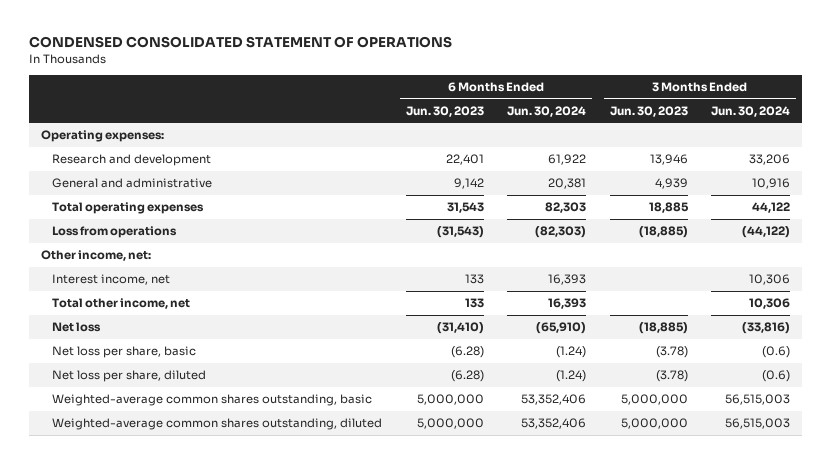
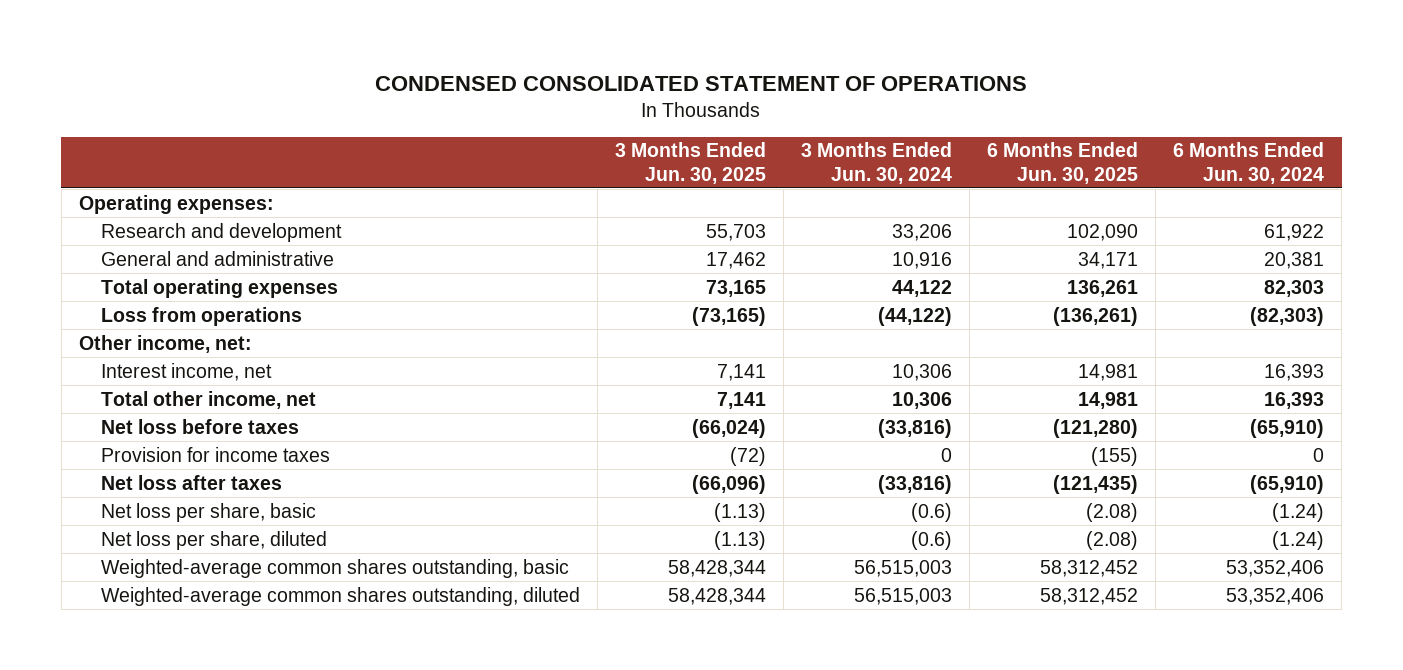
[405,105,484,117] Jun. 30, 2023 -> none
[609,105,688,117] Jun. 30, 2023 -> none
none -> [615,142,767,184] 3 Months Ended Jun. 30, 2025
none -> [987,142,1139,184] 6 Months Ended Jun. 30, 2025
none -> [101,418,300,434] Net loss before taxes
none -> [101,446,331,462] Provision for income taxes
[51,322,101,333] Net loss -> [101,474,283,490] Net loss after taxes

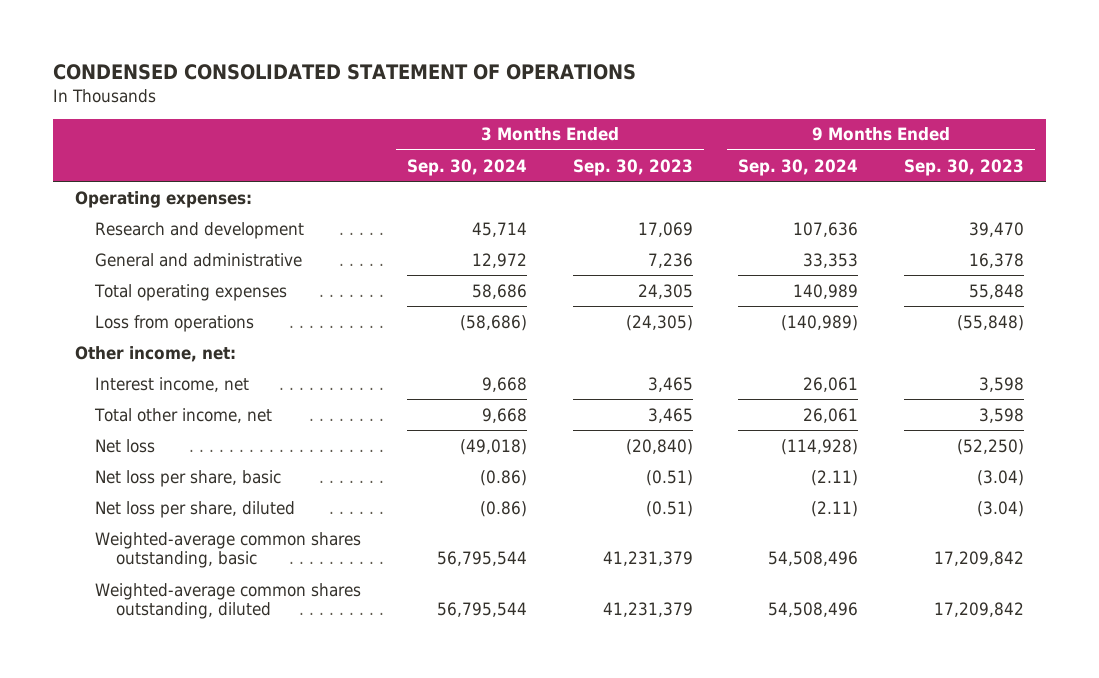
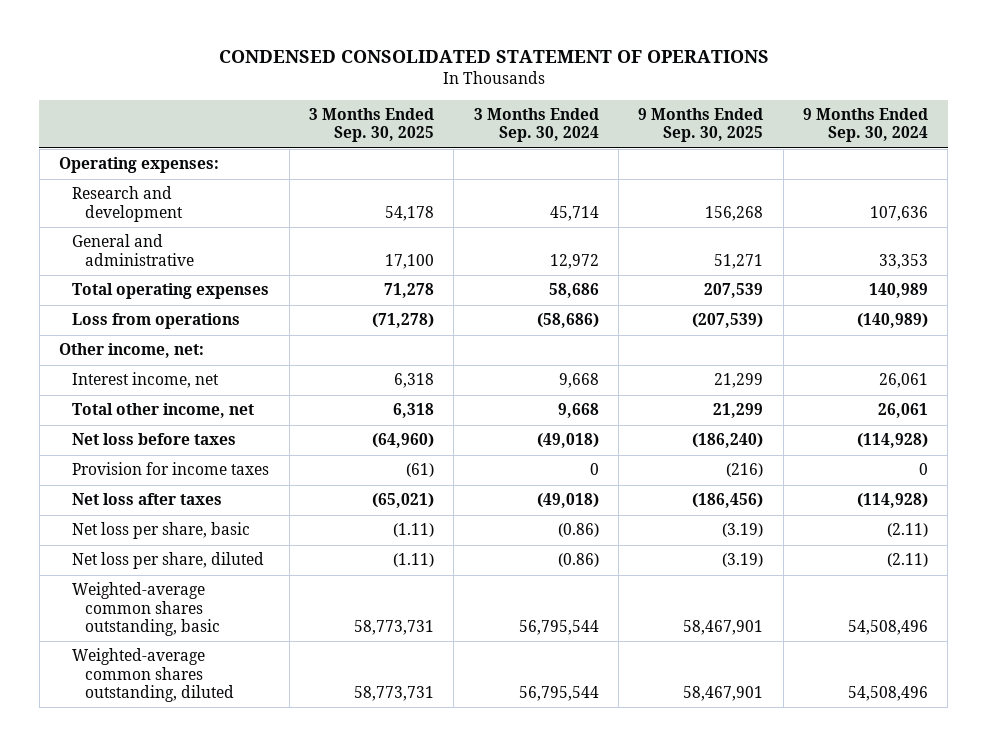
[572,158,693,176] Sep. 30, 2023 -> none
[903,158,1024,176] Sep. 30, 2023 -> none
none -> [308,108,434,143] 3 Months Ended Sep. 30, 2025
none -> [638,108,764,143] 9 Months Ended Sep. 30, 2025
none -> [72,433,237,446] Net loss before taxes
none -> [72,462,270,476] Provision for income taxes
[95,438,156,453] Net loss -> [72,493,223,506] Net loss after taxes

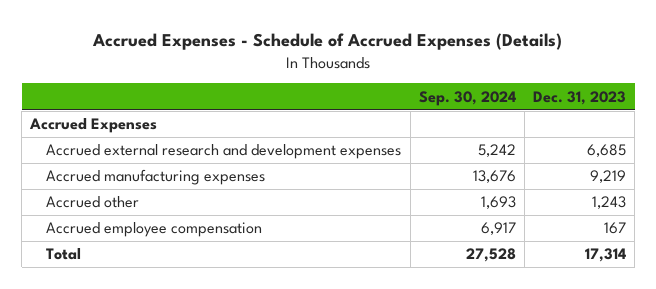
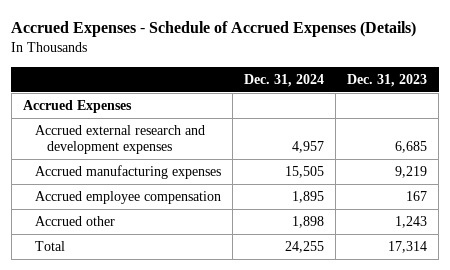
[418,90,516,106] Sep. 30, 2024 -> none
none -> [244,73,325,87] Dec. 31, 2024
[46,196,140,209] Accrued other -> [35,216,116,227] Accrued other

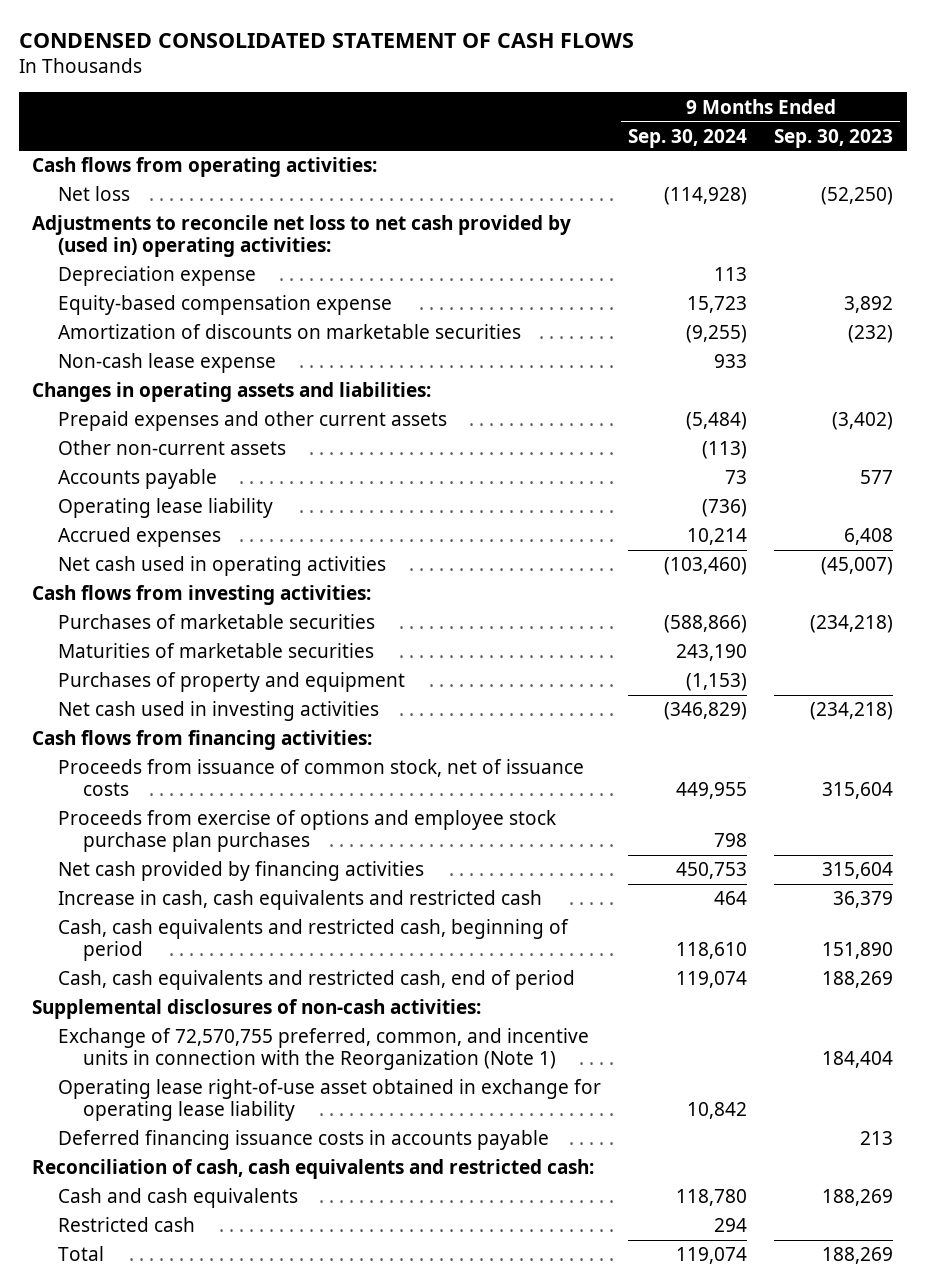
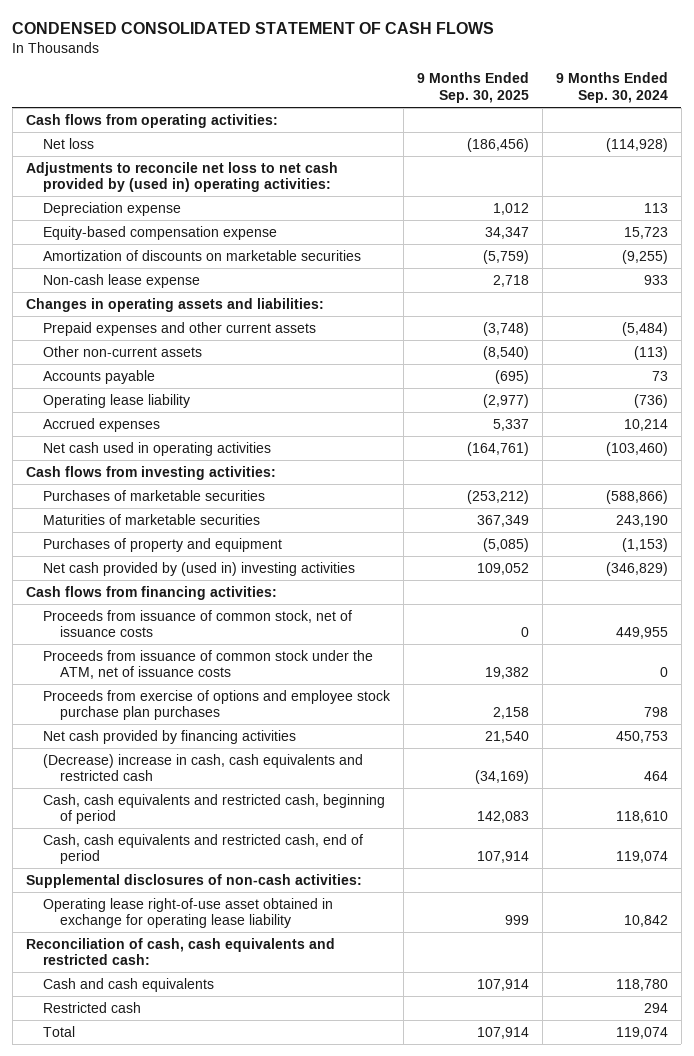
[774,128,894,148] Sep. 30, 2023 -> none
none -> [416,72,529,103] 9 Months Ended Sep. 30, 2025
[57,701,379,722] Net cash used in investing activities -> [42,561,355,576] Net cash provided by (used in) investing activities
none -> [42,649,373,680] Proceeds from issuance of common stock under the ATM, net of issuance costs
[57,890,542,911] Increase in cash, cash equivalents and restricted cash -> [42,753,363,782] (Decrease) increase in cash, cash equivalents and restricted cash
[57,1028,589,1071] Exchange of 72,570,755 preferred, common, and incentive units in connection with the Reorganization (Note 1) -> none
[57,1130,549,1151] Deferred financing issuance costs in accounts payable -> none

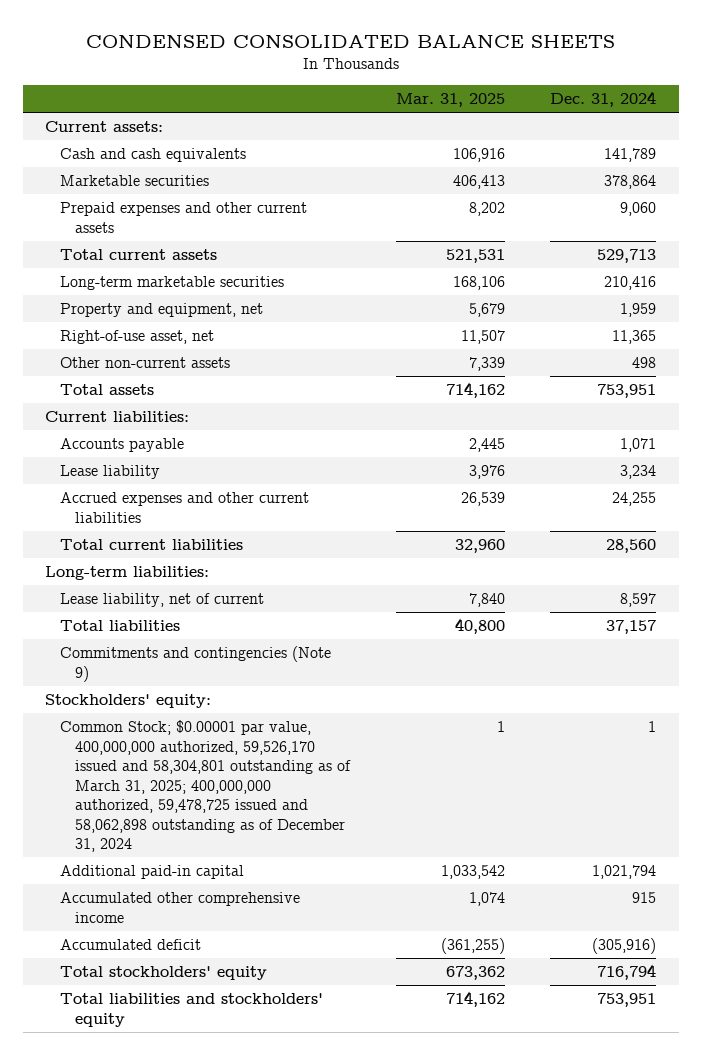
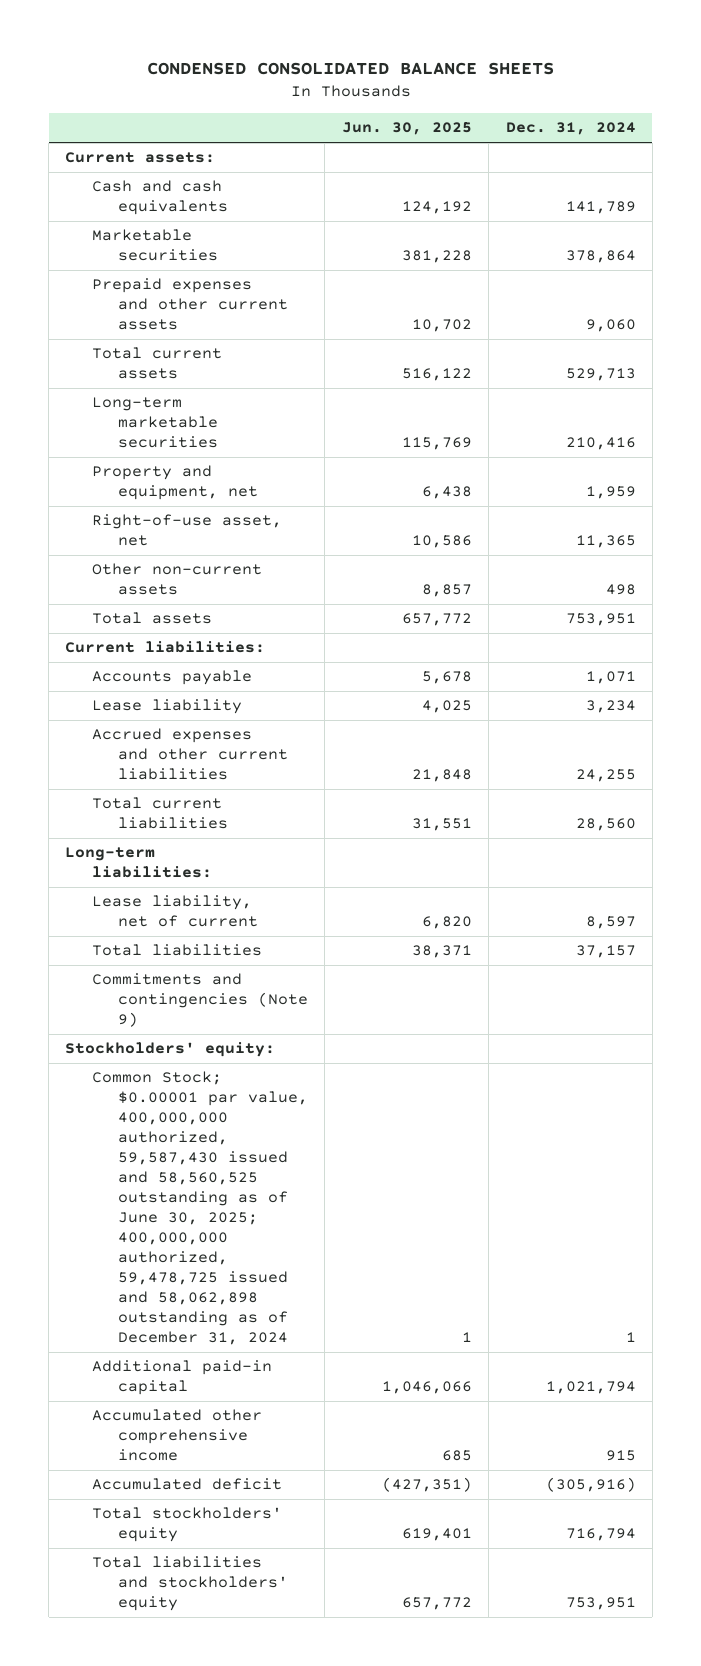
[395,93,505,108] Mar. 31, 2025 -> none
none -> [341,122,472,136] Jun. 30, 2025
[60,720,352,853] Common Stock; $0.00001 par value, 400,000,000 authorized, 59,526,170 issued and 58,304,801 outstanding as of March 31, 2025; 400,000,000 authorized, 59,478,725 issued and 58,062,898 outstanding as of December 31, 2024 -> [91,1071,309,1346] Common Stock; $0.00001 par value, 400,000,000 authorized, 59,587,430 issued and 58,560,525 outstanding as of June 30, 2025; 400,000,000 authorized, 59,478,725 issued and 58,062,898 outstanding as of December 31, 2024

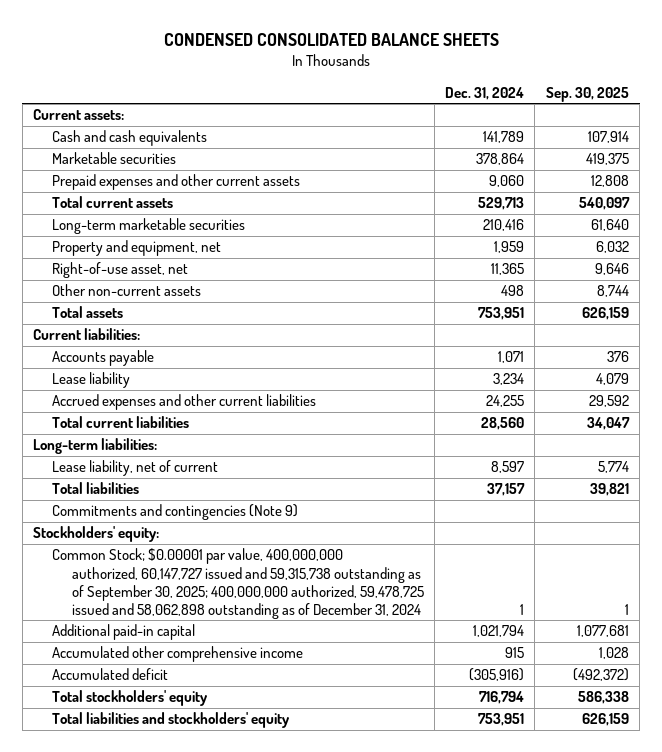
[341,122,472,136] Jun. 30, 2025 -> none
none -> [545,86,629,102] Sep. 30, 2025
[91,1071,309,1346] Common Stock; $0.00001 par value, 400,000,000 authorized, 59,587,430 issued and 58,560,525 outstanding as of June 30, 2025; 400,000,000 authorized, 59,478,725 issued and 58,062,898 outstanding as of December 31, 2024 -> [52,548,424,619] Common Stock; $0.00001 par value, 400,000,000 authorized, 60,147,727 issued and 59,315,738 outstanding as of September 30, 2025; 400,000,000 authorized, 59,478,725 issued and 58,062,898 outstanding as of December 31, 2024

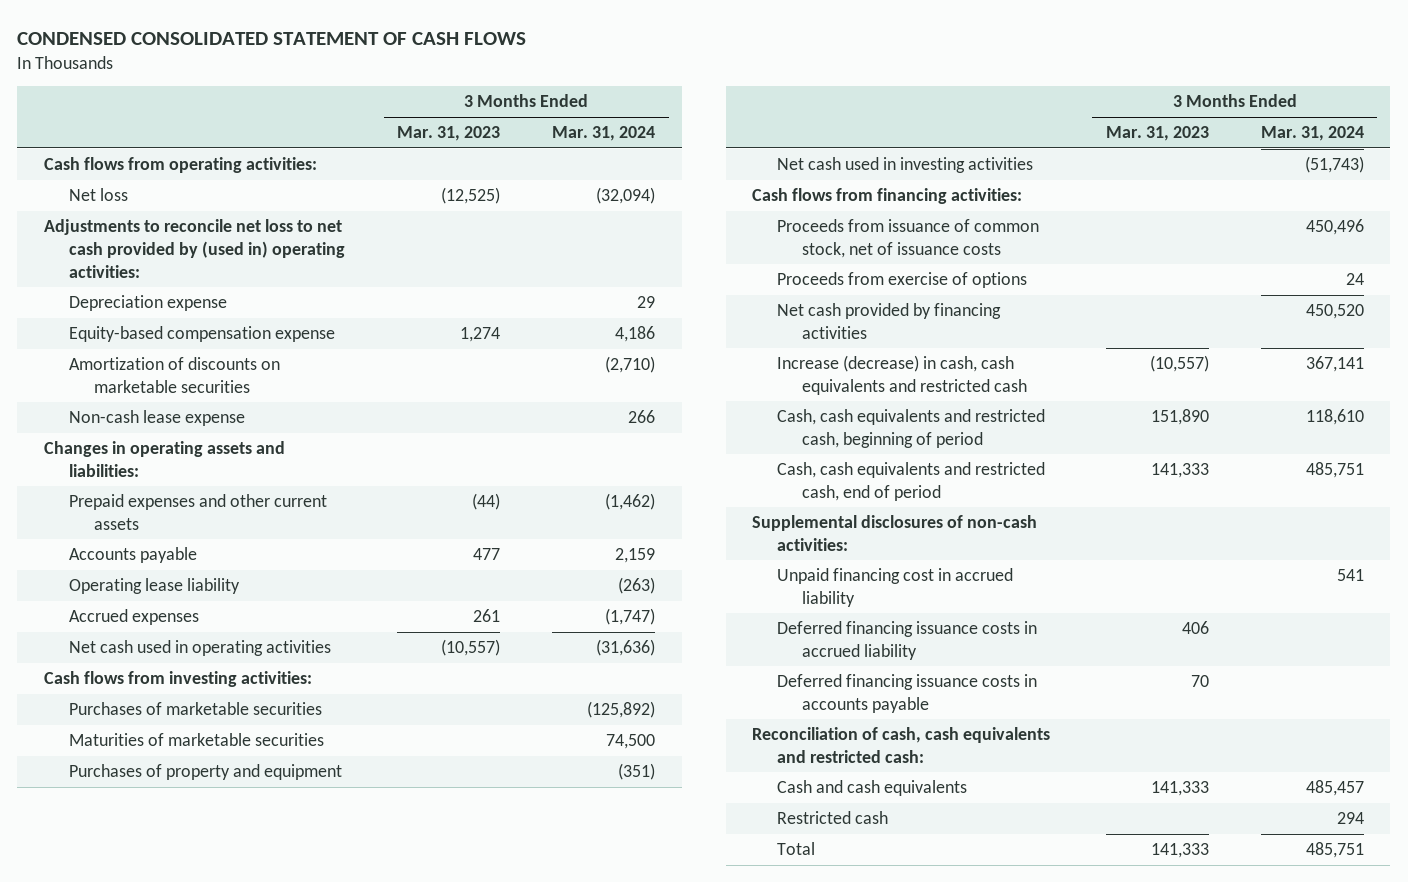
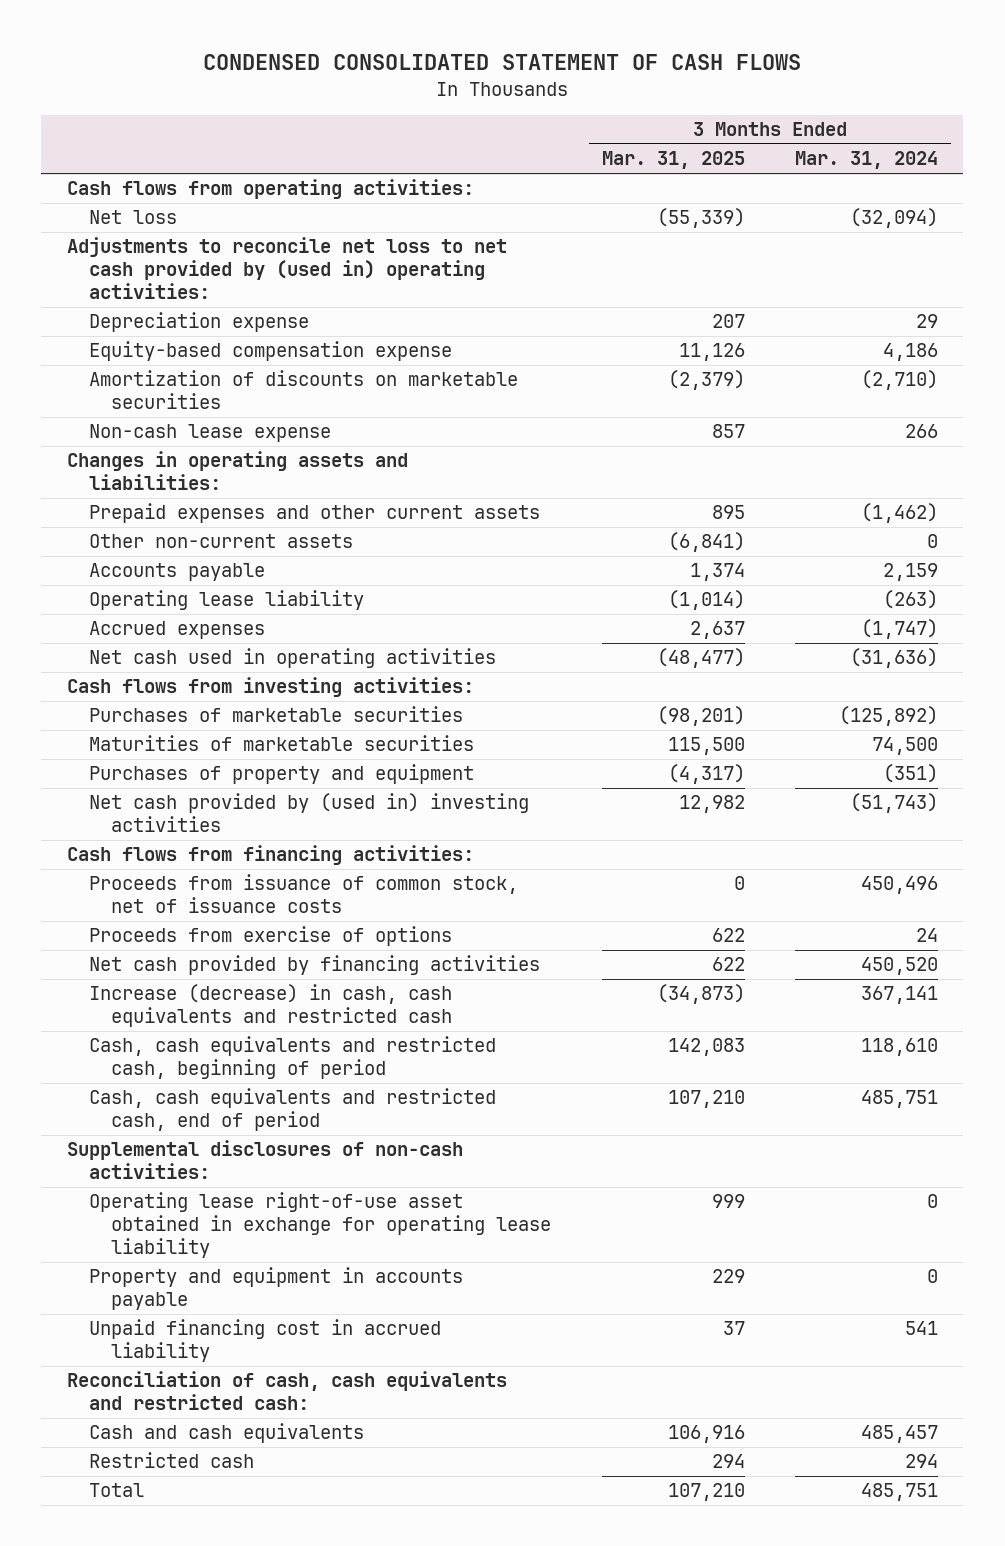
[397,126,501,142] Mar. 31, 2023 -> none
none -> [601,151,745,170] Mar. 31, 2025
none -> [88,534,353,549] Other non-current assets
[777,157,1034,174] Net cash used in investing activities -> [88,793,529,833] Net cash provided by (used in) investing activities
none -> [88,1192,552,1259] Operating lease right-of-use asset obtained in exchange for operating lease liability
none -> [88,1267,463,1311] Property and equipment in accounts payable
[777,621,1038,660] Deferred financing issuance costs in accrued liability -> none
[777,674,1038,713] Deferred financing issuance costs in accounts payable -> none

